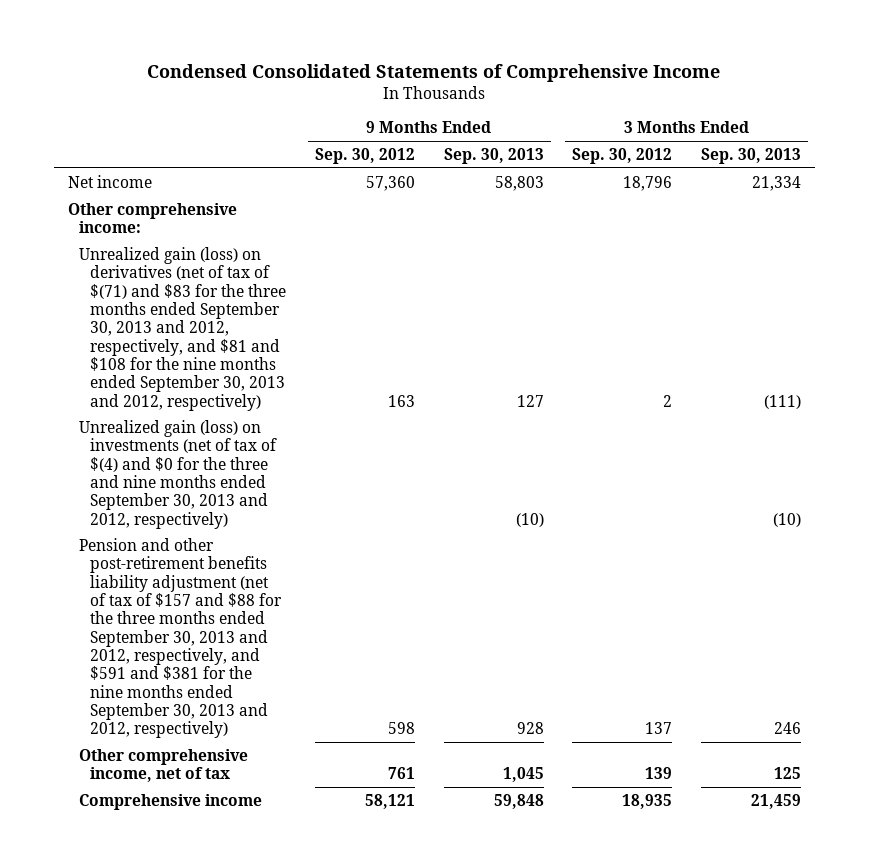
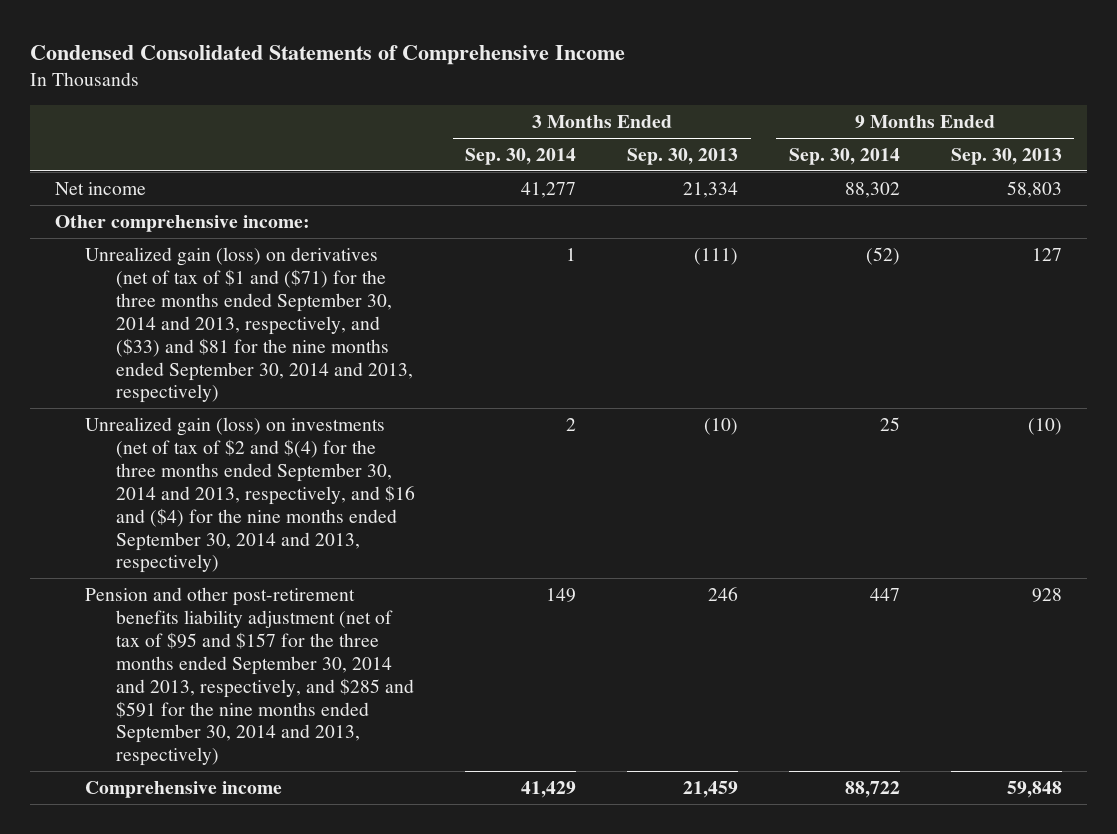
[314,147,415,164] Sep. 30, 2012 -> none
[572,147,673,164] Sep. 30, 2012 -> none
none -> [465,147,577,165] Sep. 30, 2014
none -> [788,147,900,165] Sep. 30, 2014
[78,748,248,783] Other comprehensive income, net of tax -> none
[78,246,287,411] Unrealized gain (loss) on derivatives (net of tax of $(71) and $83 for the three months ended September 30, 2013 and 2012, respectively, and $81 and $108 for the nine months ended September 30, 2013 and 2012, respectively) -> [85,246,413,404] Unrealized gain (loss) on derivatives (net of tax of $1 and ($71) for the three months ended September 30, 2014 and 2013, respectively, and ($33) and $81 for the nine months ended September 30, 2014 and 2013, respectively)
[78,419,278,529] Unrealized gain (loss) on investments (net of tax of $(4) and $0 for the three and nine months ended September 30, 2013 and 2012, respectively) -> [85,416,415,574] Unrealized gain (loss) on investments (net of tax of $2 and $(4) for the three months ended September 30, 2014 and 2013, respectively, and $16 and ($4) for the nine months ended September 30, 2014 and 2013, respectively)
[78,537,283,739] Pension and other post-retirement benefits liability adjustment (net of tax of $157 and $88 for the three months ended September 30, 2013 and 2012, respectively, and $591 and $381 for the nine months ended September 30, 2013 and 2012, respectively) -> [85,586,414,767] Pension and other post-retirement benefits liability adjustment (net of tax of $95 and $157 for the three months ended September 30, 2014 and 2013, respectively, and $285 and $591 for the nine months ended September 30, 2014 and 2013, respectively)

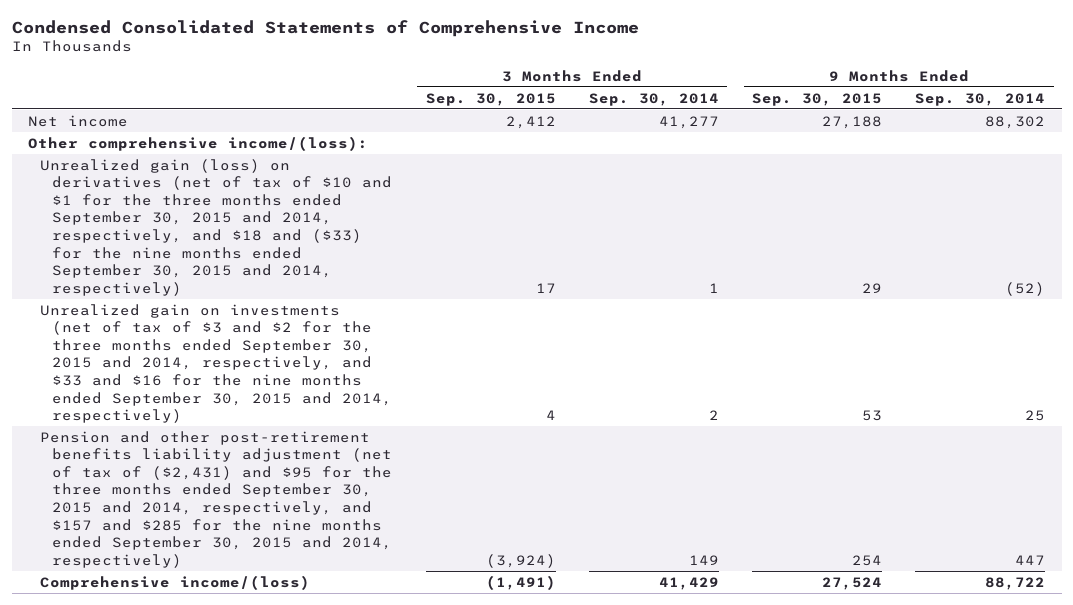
[627,147,739,165] Sep. 30, 2013 -> none
[950,147,1062,165] Sep. 30, 2013 -> none
none -> [425,92,556,106] Sep. 30, 2015
none -> [751,92,882,106] Sep. 30, 2015
[55,214,311,232] Other comprehensive income: -> [28,135,369,151] Other comprehensive income/(loss):
[85,246,413,404] Unrealized gain (loss) on derivatives (net of tax of $1 and ($71) for the three months ended September 30, 2014 and 2013, respectively, and ($33) and $81 for the nine months ended September 30, 2014 and 2013, respectively) -> [40,158,393,296] Unrealized gain (loss) on derivatives (net of tax of $10 and $1 for the three months ended September 30, 2015 and 2014, respectively, and $18 and ($33) for the nine months ended September 30, 2015 and 2014, respectively)
[85,416,415,574] Unrealized gain (loss) on investments (net of tax of $2 and $(4) for the three months ended September 30, 2014 and 2013, respectively, and $16 and ($4) for the nine months ended September 30, 2014 and 2013, respectively) -> [40,303,393,424] Unrealized gain on investments (net of tax of $3 and $2 for the three months ended September 30, 2015 and 2014, respectively, and $33 and $16 for the nine months ended September 30, 2015 and 2014, respectively)
[85,586,414,767] Pension and other post-retirement benefits liability adjustment (net of tax of $95 and $157 for the three months ended September 30, 2014 and 2013, respectively, and $285 and $591 for the nine months ended September 30, 2014 and 2013, respectively) -> [40,430,393,568] Pension and other post-retirement benefits liability adjustment (net of tax of ($2,431) and $95 for the three months ended September 30, 2015 and 2014, respectively, and $157 and $285 for the nine months ended September 30, 2015 and 2014, respectively)
[85,780,283,798] Comprehensive income -> [40,574,311,590] Comprehensive income/(loss)

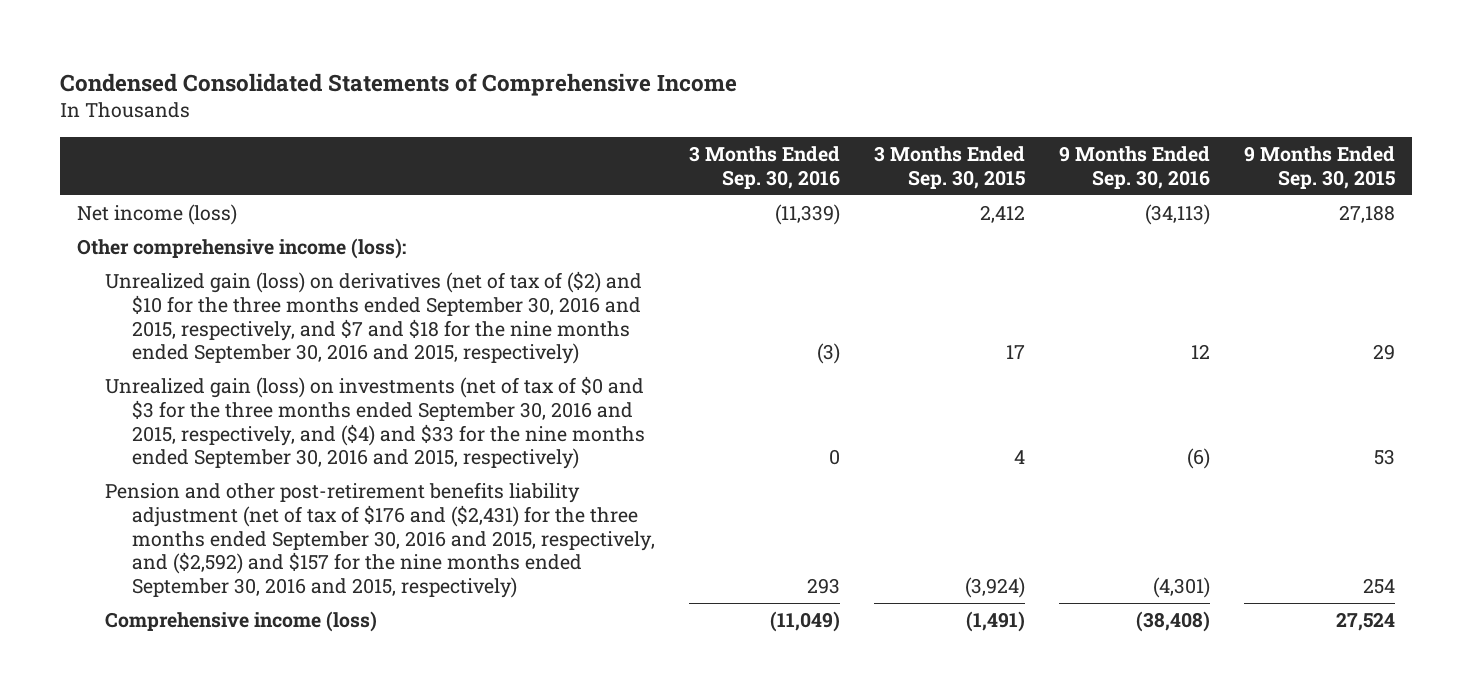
[588,92,719,106] Sep. 30, 2014 -> none
[915,92,1046,106] Sep. 30, 2014 -> none
none -> [688,145,840,189] 3 Months Ended Sep. 30, 2016
none -> [1058,145,1210,189] 9 Months Ended Sep. 30, 2016
[28,114,129,127] Net income -> [77,204,238,226] Net income (loss)
[28,135,369,151] Other comprehensive income/(loss): -> [77,238,407,260] Other comprehensive income (loss):
[40,158,393,296] Unrealized gain (loss) on derivatives (net of tax of $10 and $1 for the three months ended September 30, 2015 and 2014, respectively, and $18 and ($33) for the nine months ended September 30, 2015 and 2014, respectively) -> [104,271,642,365] Unrealized gain (loss) on derivatives (net of tax of ($2) and $10 for the three months ended September 30, 2016 and 2015, respectively, and $7 and $18 for the nine months ended September 30, 2016 and 2015, respectively)
[40,303,393,424] Unrealized gain on investments (net of tax of $3 and $2 for the three months ended September 30, 2015 and 2014, respectively, and $33 and $16 for the nine months ended September 30, 2015 and 2014, respectively) -> [104,376,646,470] Unrealized gain (loss) on investments (net of tax of $0 and $3 for the three months ended September 30, 2016 and 2015, respectively, and ($4) and $33 for the nine months ended September 30, 2016 and 2015, respectively)
[40,430,393,568] Pension and other post-retirement benefits liability adjustment (net of tax of ($2,431) and $95 for the three months ended September 30, 2015 and 2014, respectively, and $157 and $285 for the nine months ended September 30, 2015 and 2014, respectively) -> [104,482,656,599] Pension and other post-retirement benefits liability adjustment (net of tax of $176 and ($2,431) for the three months ended September 30, 2016 and 2015, respectively, and ($2,592) and $157 for the nine months ended September 30, 2016 and 2015, respectively)
[40,574,311,590] Comprehensive income/(loss) -> [104,611,377,633] Comprehensive income (loss)

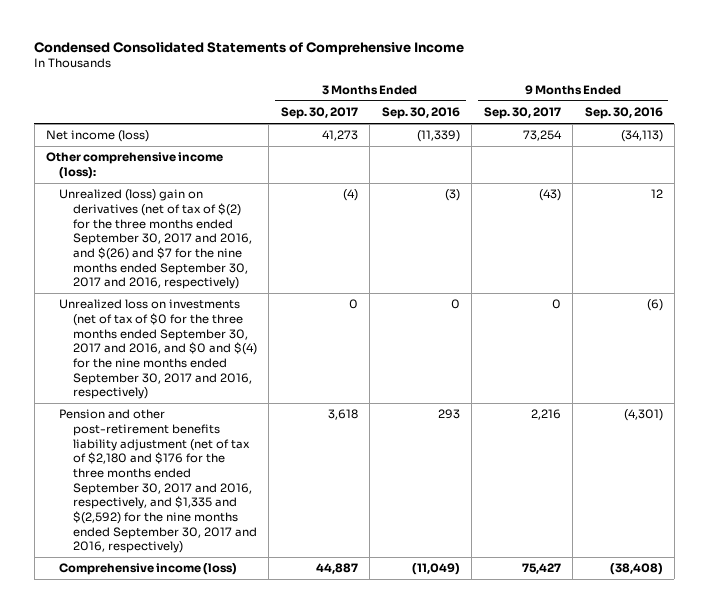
[873,145,1025,189] 3 Months Ended Sep. 30, 2015 -> none
[1243,145,1395,189] 9 Months Ended Sep. 30, 2015 -> none
none -> [280,107,358,120] Sep. 30, 2017
none -> [483,107,561,120] Sep. 30, 2017
[104,271,642,365] Unrealized gain (loss) on derivatives (net of tax of ($2) and $10 for the three months ended September 30, 2016 and 2015, respectively, and $7 and $18 for the nine months ended September 30, 2016 and 2015, respectively) -> [59,189,252,290] Unrealized (loss) gain on derivatives (net of tax of $(2) for the three months ended September 30, 2017 and 2016, and $(26) and $7 for the nine months ended September 30, 2017 and 2016, respectively)
[104,376,646,470] Unrealized gain (loss) on investments (net of tax of $0 and $3 for the three months ended September 30, 2016 and 2015, respectively, and ($4) and $33 for the nine months ended September 30, 2016 and 2015, respectively) -> [59,299,257,400] Unrealized loss on investments (net of tax of $0 for the three months ended September 30, 2017 and 2016, and $0 and $(4) for the nine months ended September 30, 2017 and 2016, respectively)
[104,482,656,599] Pension and other post-retirement benefits liability adjustment (net of tax of $176 and ($2,431) for the three months ended September 30, 2016 and 2015, respectively, and ($2,592) and $157 for the nine months ended September 30, 2016 and 2015, respectively) -> [59,409,257,554] Pension and other post-retirement benefits liability adjustment (net of tax of $2,180 and $176 for the three months ended September 30, 2017 and 2016, respectively, and $1,335 and $(2,592) for the nine months ended September 30, 2017 and 2016, respectively)

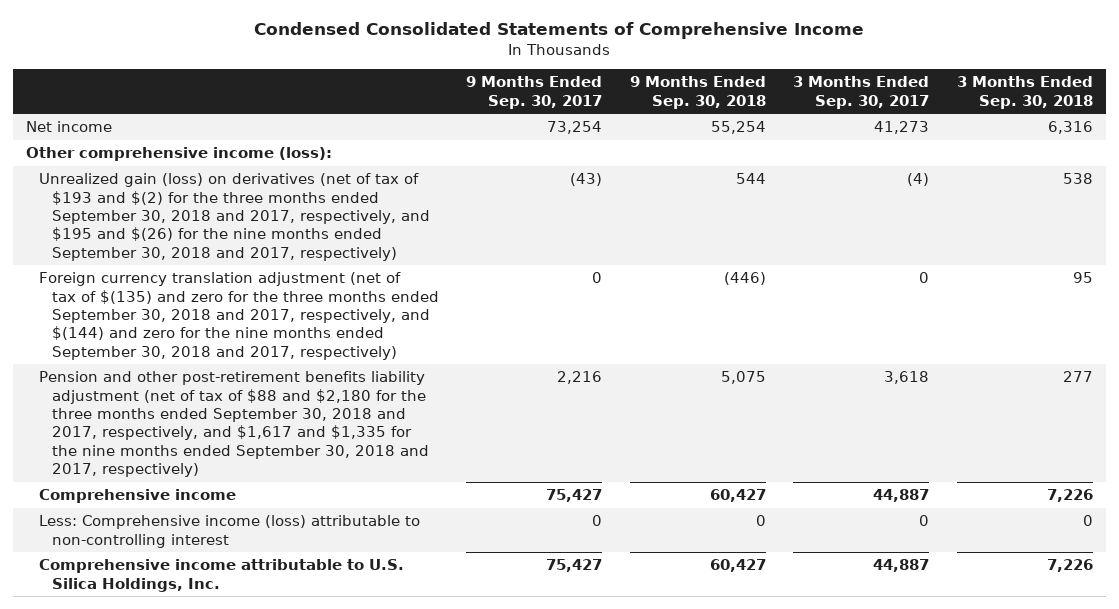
[381,107,460,120] Sep. 30, 2016 -> none
[584,107,663,120] Sep. 30, 2016 -> none
none -> [629,76,766,109] 9 Months Ended Sep. 30, 2018
none -> [956,76,1093,109] 3 Months Ended Sep. 30, 2018
[46,130,150,143] Net income (loss) -> [26,121,113,133] Net income
[59,189,252,290] Unrealized (loss) gain on derivatives (net of tax of $(2) for the three months ended September 30, 2017 and 2016, and $(26) and $7 for the nine months ended September 30, 2017 and 2016, respectively) -> [39,173,431,261] Unrealized gain (loss) on derivatives (net of tax of $193 and $(2) for the three months ended September 30, 2018 and 2017, respectively, and $195 and $(26) for the nine months ended September 30, 2018 and 2017, respectively)
[59,299,257,400] Unrealized loss on investments (net of tax of $0 for the three months ended September 30, 2017 and 2016, and $0 and $(4) for the nine months ended September 30, 2017 and 2016, respectively) -> [39,272,440,360] Foreign currency translation adjustment (net of tax of $(135) and zero for the three months ended September 30, 2018 and 2017, respectively, and $(144) and zero for the nine months ended September 30, 2018 and 2017, respectively)
[59,409,257,554] Pension and other post-retirement benefits liability adjustment (net of tax of $2,180 and $176 for the three months ended September 30, 2017 and 2016, respectively, and $1,335 and $(2,592) for the nine months ended September 30, 2017 and 2016, respectively) -> [39,371,430,478] Pension and other post-retirement benefits liability adjustment (net of tax of $88 and $2,180 for the three months ended September 30, 2018 and 2017, respectively, and $1,617 and $1,335 for the nine months ended September 30, 2018 and 2017, respectively)
none -> [39,489,237,504] Comprehensive income
none -> [39,515,421,548] Less: Comprehensive income (loss) attributable to non-controlling interest
[59,563,238,576] Comprehensive income (loss) -> [39,559,405,592] Comprehensive income attributable to U.S. Silica Holdings, Inc.

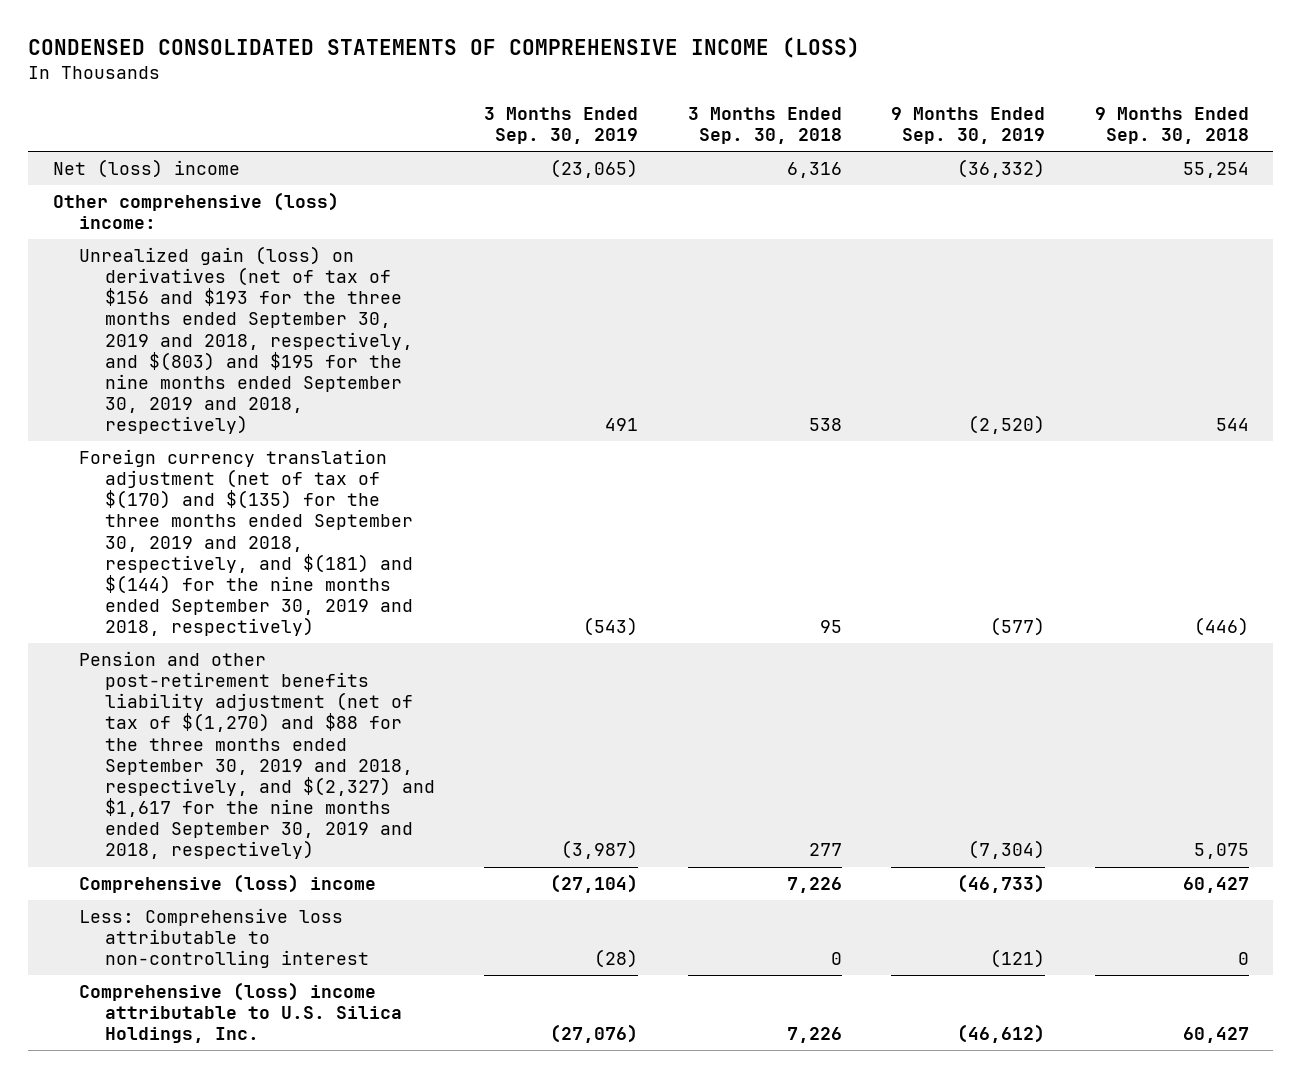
[254,22,865,40] Condensed Consolidated Statements of Comprehensive Income -> [28,37,861,59] CONDENSED CONSOLIDATED STATEMENTS OF COMPREHENSIVE INCOME (LOSS)
[466,76,603,109] 9 Months Ended Sep. 30, 2017 -> none
[793,76,930,109] 3 Months Ended Sep. 30, 2017 -> none
none -> [484,106,639,145] 3 Months Ended Sep. 30, 2019
none -> [891,106,1046,145] 9 Months Ended Sep. 30, 2019
[26,121,113,133] Net income -> [52,159,240,179] Net (loss) income
[26,147,333,162] Other comprehensive income (loss): -> [52,192,339,230] Other comprehensive (loss) income:
[39,173,431,261] Unrealized gain (loss) on derivatives (net of tax of $193 and $(2) for the three months ended September 30, 2018 and 2017, respectively, and $195 and $(26) for the nine months ended September 30, 2018 and 2017, respectively) -> [78,246,413,435] Unrealized gain (loss) on derivatives (net of tax of $156 and $193 for the three months ended September 30, 2019 and 2018, respectively, and $(803) and $195 for the nine months ended September 30, 2019 and 2018, respectively)
[39,272,440,360] Foreign currency translation adjustment (net of tax of $(135) and zero for the three months ended September 30, 2018 and 2017, respectively, and $(144) and zero for the nine months ended September 30, 2018 and 2017, respectively) -> [78,449,413,637] Foreign currency translation adjustment (net of tax of $(170) and $(135) for the three months ended September 30, 2019 and 2018, respectively, and $(181) and $(144) for the nine months ended September 30, 2019 and 2018, respectively)
[39,371,430,478] Pension and other post-retirement benefits liability adjustment (net of tax of $88 and $2,180 for the three months ended September 30, 2018 and 2017, respectively, and $1,617 and $1,335 for the nine months ended September 30, 2018 and 2017, respectively) -> [78,651,435,860] Pension and other post-retirement benefits liability adjustment (net of tax of $(1,270) and $88 for the three months ended September 30, 2019 and 2018, respectively, and $(2,327) and $1,617 for the nine months ended September 30, 2019 and 2018, respectively)
[39,489,237,504] Comprehensive income -> [78,874,376,894] Comprehensive (loss) income
[39,515,421,548] Less: Comprehensive income (loss) attributable to non-controlling interest -> [78,908,369,969] Less: Comprehensive loss attributable to non-controlling interest
[39,559,405,592] Comprehensive income attributable to U.S. Silica Holdings, Inc. -> [78,982,402,1044] Comprehensive (loss) income attributable to U.S. Silica Holdings, Inc.

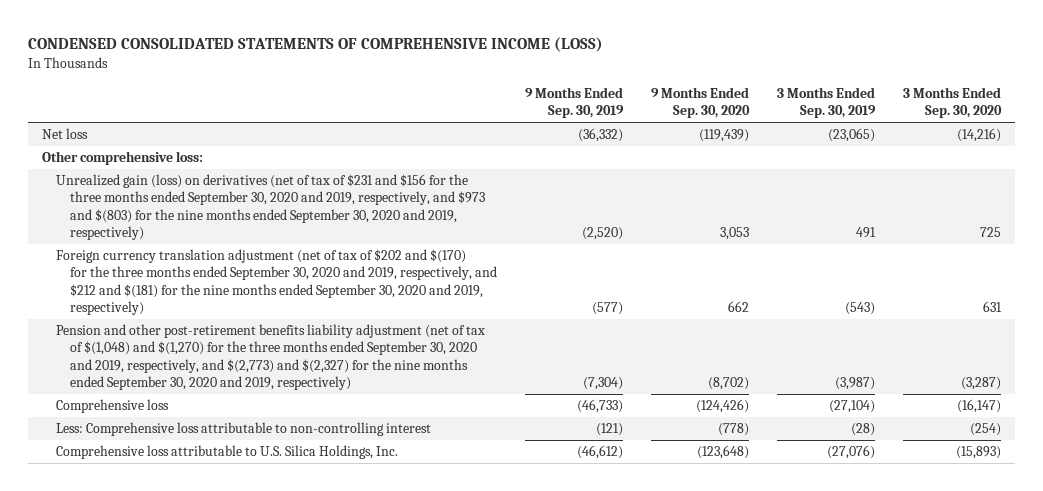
[687,106,842,145] 3 Months Ended Sep. 30, 2018 -> none
[1094,106,1249,145] 9 Months Ended Sep. 30, 2018 -> none
none -> [650,86,750,119] 9 Months Ended Sep. 30, 2020
none -> [902,86,1002,119] 3 Months Ended Sep. 30, 2020
[52,159,240,179] Net (loss) income -> [42,128,89,140] Net loss
[52,192,339,230] Other comprehensive (loss) income: -> [42,151,204,166] Other comprehensive loss:
[78,246,413,435] Unrealized gain (loss) on derivatives (net of tax of $156 and $193 for the three months ended September 30, 2019 and 2018, respectively, and $(803) and $195 for the nine months ended September 30, 2019 and 2018, respectively) -> [55,174,485,240] Unrealized gain (loss) on derivatives (net of tax of $231 and $156 for the three months ended September 30, 2020 and 2019, respectively, and $973 and $(803) for the nine months ended September 30, 2020 and 2019, respectively)
[78,449,413,637] Foreign currency translation adjustment (net of tax of $(170) and $(135) for the three months ended September 30, 2019 and 2018, respectively, and $(181) and $(144) for the nine months ended September 30, 2019 and 2018, respectively) -> [55,249,497,315] Foreign currency translation adjustment (net of tax of $202 and $(170) for the three months ended September 30, 2020 and 2019, respectively, and $212 and $(181) for the nine months ended September 30, 2020 and 2019, respectively)
[78,651,435,860] Pension and other post-retirement benefits liability adjustment (net of tax of $(1,270) and $88 for the three months ended September 30, 2019 and 2018, respectively, and $(2,327) and $1,617 for the nine months ended September 30, 2019 and 2018, respectively) -> [55,324,485,390] Pension and other post-retirement benefits liability adjustment (net of tax of $(1,048) and $(1,270) for the three months ended September 30, 2020 and 2019, respectively, and $(2,773) and $(2,327) for the nine months ended September 30, 2020 and 2019, respectively)
[78,874,376,894] Comprehensive (loss) income -> [55,399,169,414] Comprehensive loss
[78,982,402,1044] Comprehensive (loss) income attributable to U.S. Silica Holdings, Inc. -> [55,445,398,460] Comprehensive loss attributable to U.S. Silica Holdings, Inc.

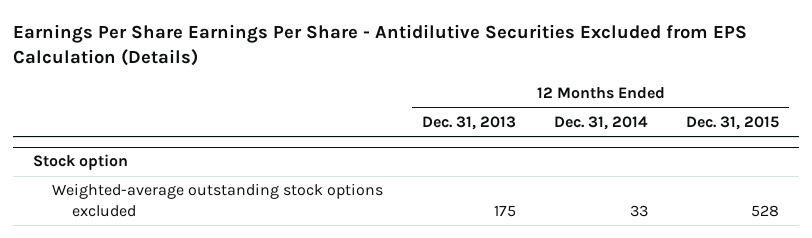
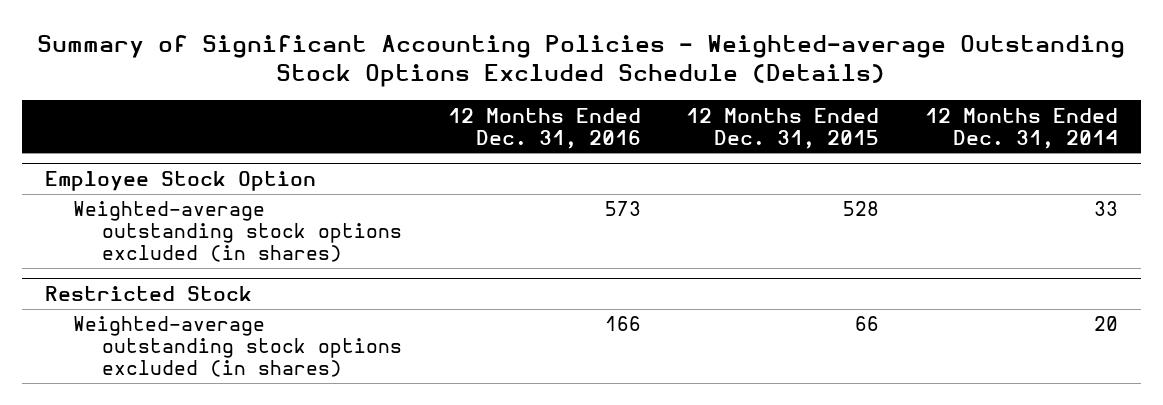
[13,24,748,67] Earnings Per Share Earnings Per Share - Antidilutive Securities Excluded from EPS Calculation (Details) -> [37,34,1126,88] Summary of Significant Accounting Policies - Weighted-average Outstanding Stock Options Excluded Schedule (Details)
[421,115,516,130] Dec. 31, 2013 -> none
none -> [447,107,641,149] 12 Months Ended Dec. 31, 2016
[32,154,128,171] Stock option -> [44,171,316,192] Employee Stock Option
[52,183,384,217] Weighted-average outstanding stock options excluded -> [73,201,402,263] Weighted-average outstanding stock options excluded (in shares)
none -> [44,286,252,302] Restricted Stock
none -> [73,316,402,378] Weighted-average outstanding stock options excluded (in shares)

